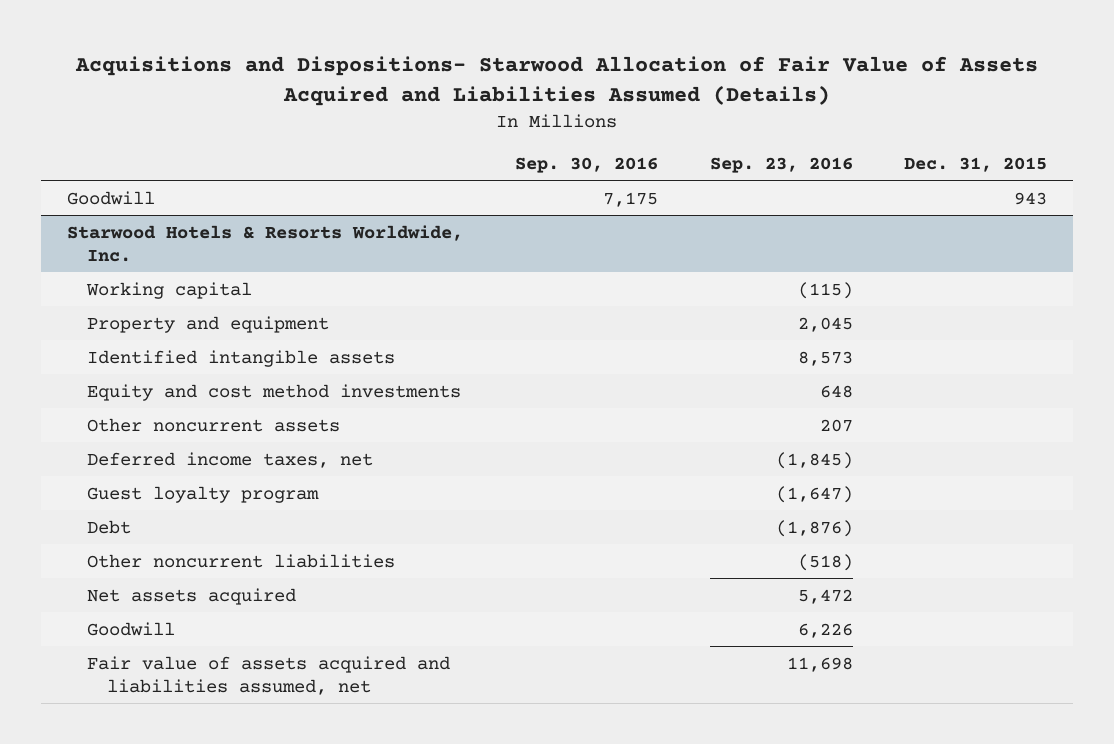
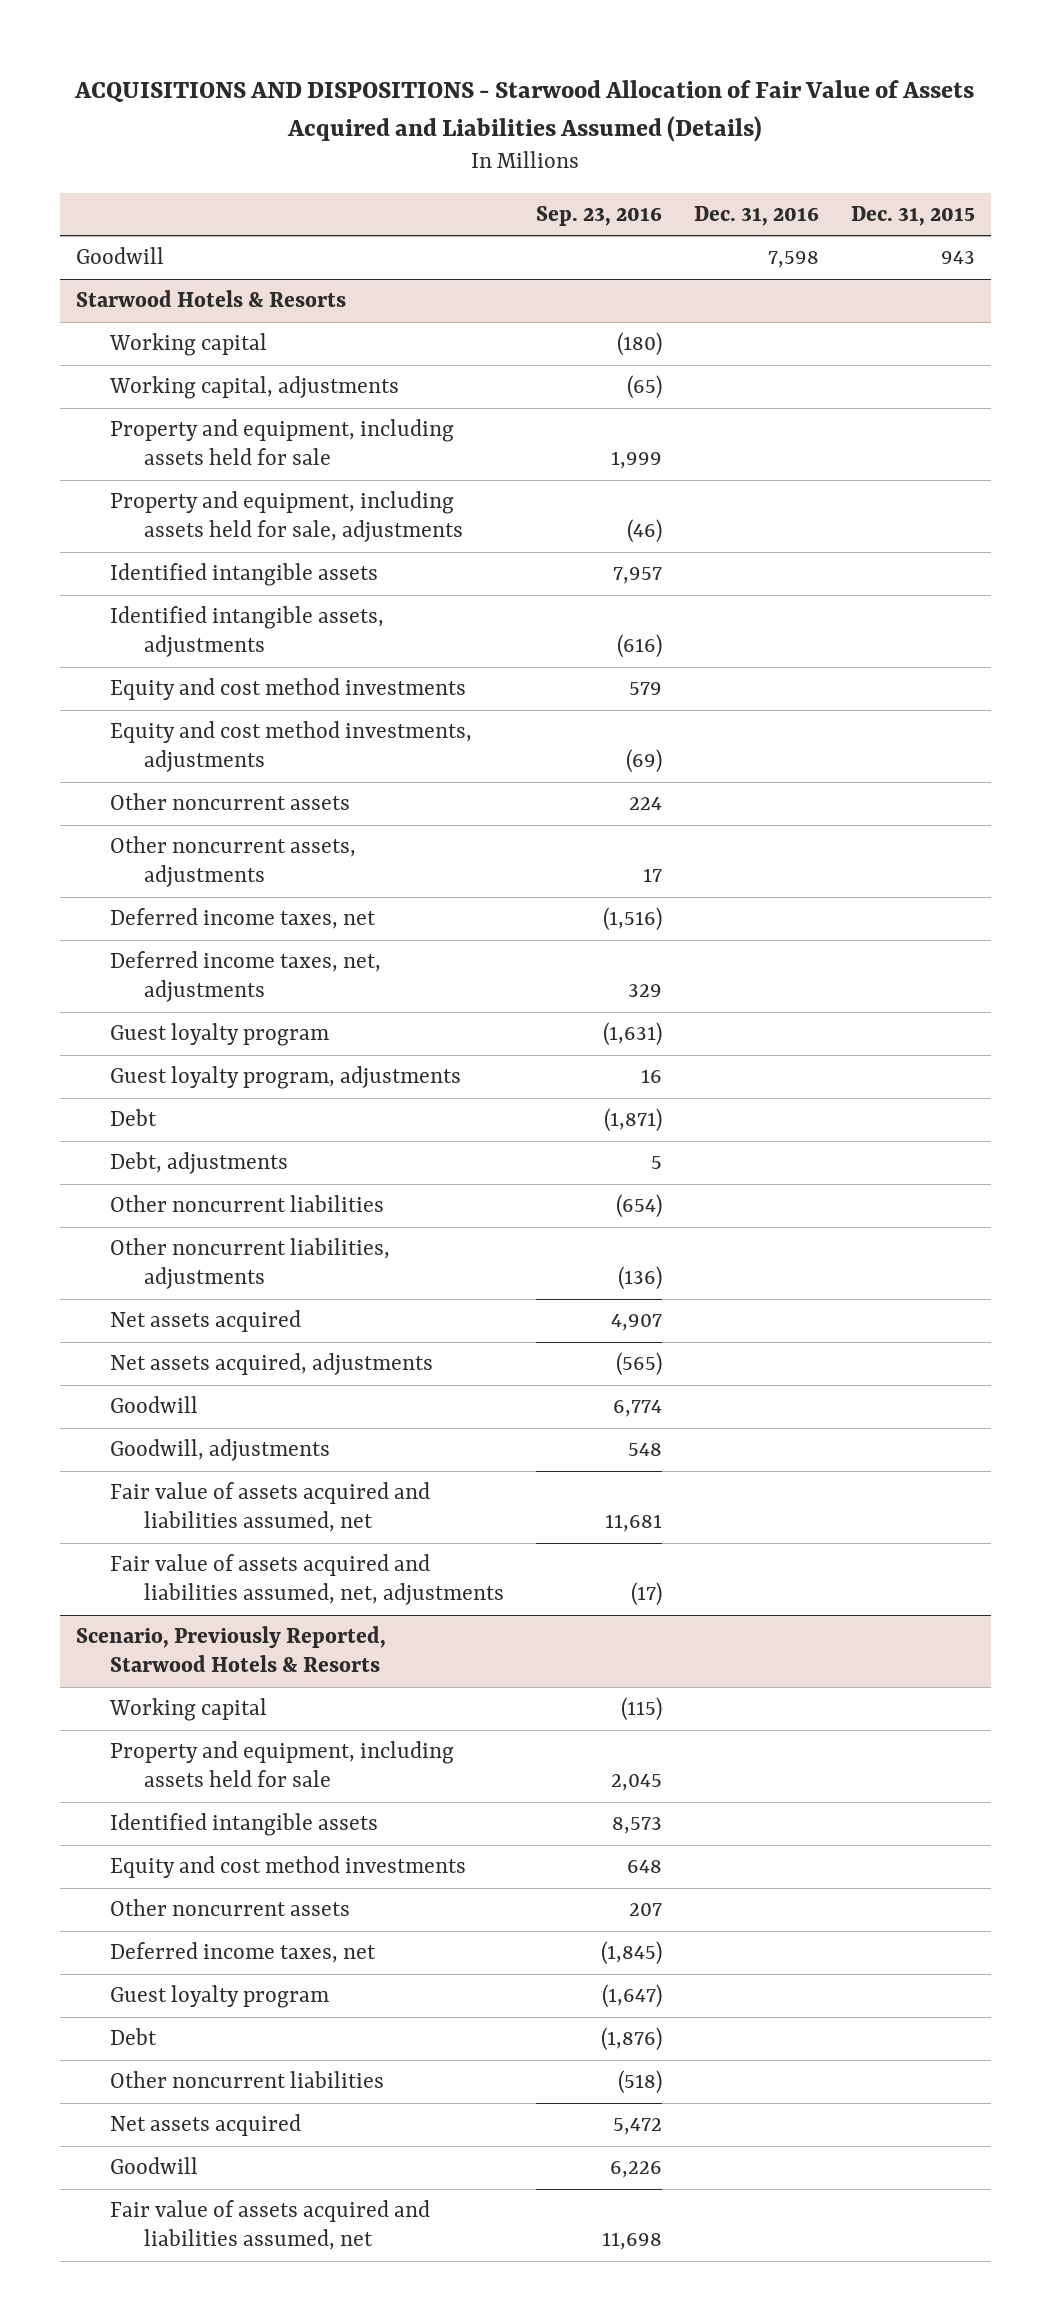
[75,56,1039,107] Acquisitions and Dispositions- Starwood Allocation of Fair Value of Assets Acquired and Liabilities Assumed (Details) -> [74,79,975,142] ACQUISITIONS AND DISPOSITIONS - Starwood Allocation of Fair Value of Assets Acquired and Liabilities Assumed (Details)
[514,156,658,173] Sep. 30, 2016 -> none
none -> [693,206,819,227] Dec. 31, 2016
[67,224,464,262] Starwood Hotels & Resorts Worldwide, Inc. -> [75,290,346,308] Starwood Hotels & Resorts
none -> [108,333,267,357] Working capital
none -> [108,376,399,400] Working capital, adjustments
none -> [109,419,454,466] Property and equipment, including assets held for sale
none -> [109,491,463,543] Property and equipment, including assets held for sale, adjustments
none -> [109,563,378,587] Identified intangible assets
none -> [109,606,384,658] Identified intangible assets, adjustments
none -> [109,678,466,701] Equity and cost method investments
none -> [109,721,472,773] Equity and cost method investments, adjustments
none -> [109,793,350,811] Other noncurrent assets
none -> [109,836,356,888] Other noncurrent assets, adjustments
none -> [109,908,376,930] Deferred income taxes, net
none -> [109,951,381,1003] Deferred income taxes, net, adjustments
none -> [109,1023,329,1047] Guest loyalty program
none -> [109,1066,461,1090] Guest loyalty program, adjustments
none -> [109,1109,157,1127] Debt
none -> [109,1152,288,1175] Debt, adjustments
none -> [109,1195,384,1213] Other noncurrent liabilities
none -> [109,1238,390,1290] Other noncurrent liabilities, adjustments
none -> [109,1310,301,1333] Net assets acquired
none -> [109,1353,433,1376] Net assets acquired, adjustments
none -> [109,1396,198,1414] Goodwill
none -> [109,1439,330,1462] Goodwill, adjustments
none -> [109,1482,430,1533] Fair value of assets acquired and liabilities assumed, net
none -> [109,1554,504,1606] Fair value of assets acquired and liabilities assumed, net, adjustments
none -> [75,1626,386,1673] Scenario, Previously Reported, Starwood Hotels & Resorts
[87,315,330,333] Property and equipment -> [109,1741,454,1788] Property and equipment, including assets held for sale

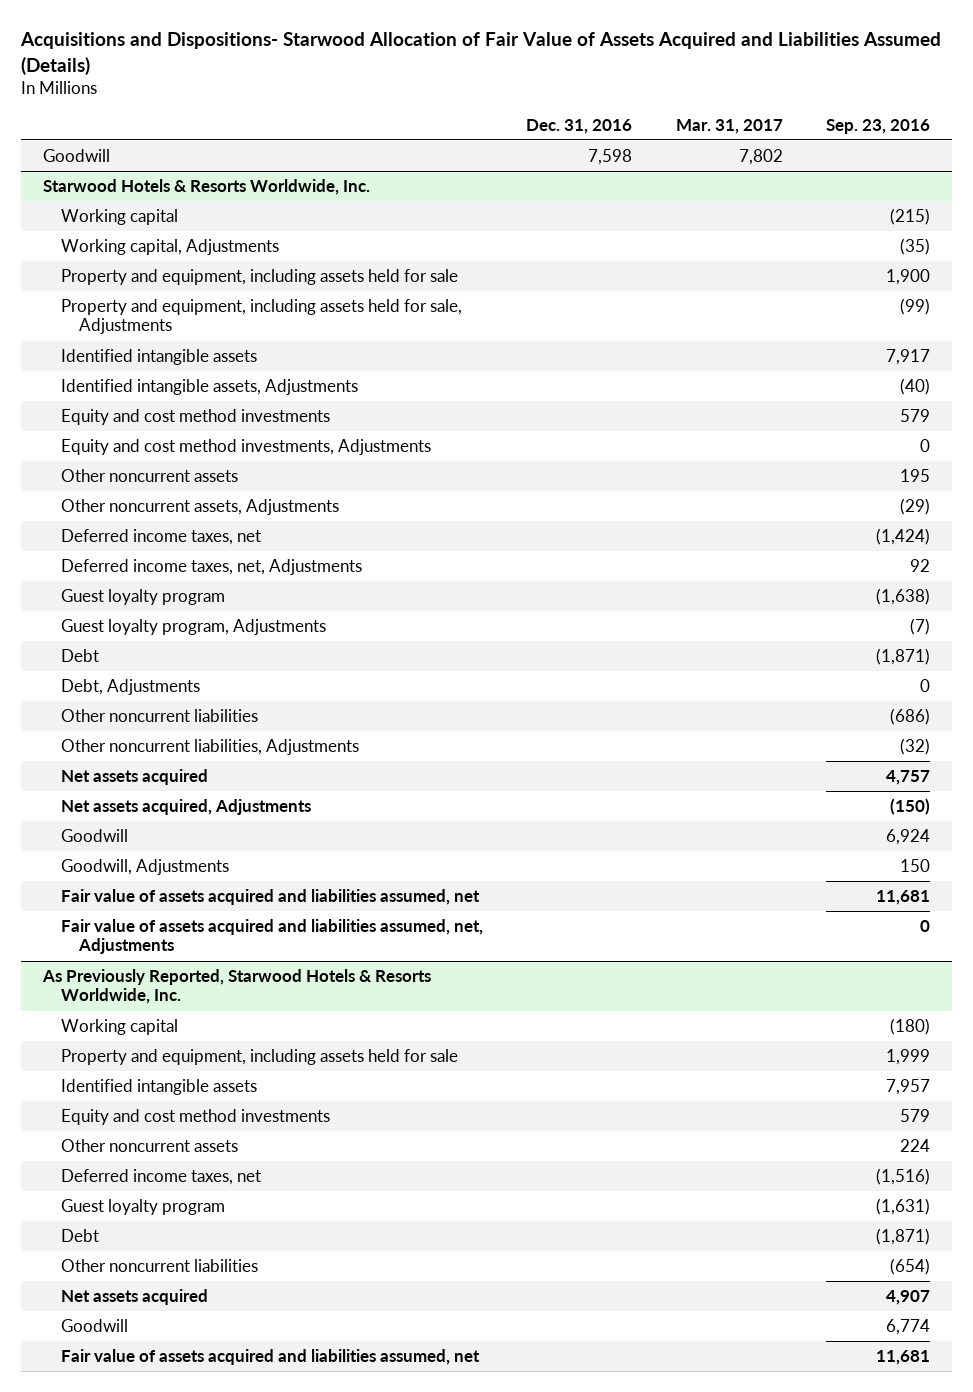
[74,79,975,142] ACQUISITIONS AND DISPOSITIONS - Starwood Allocation of Fair Value of Assets Acquired and Liabilities Assumed (Details) -> [20,32,942,75] Acquisitions and Dispositions- Starwood Allocation of Fair Value of Assets Acquired and Liabilities Assumed (Details)
[850,206,975,227] Dec. 31, 2015 -> none
none -> [675,118,783,134] Mar. 31, 2017
[75,290,346,308] Starwood Hotels & Resorts -> [42,178,370,195] Starwood Hotels & Resorts Worldwide, Inc.
none -> [60,208,178,225] Working capital
none -> [60,238,279,255] Working capital, Adjustments
none -> [60,268,458,285] Property and equipment, including assets held for sale
none -> [60,298,462,335] Property and equipment, including assets held for sale, Adjustments
none -> [60,348,257,365] Identified intangible assets
none -> [60,378,358,395] Identified intangible assets, Adjustments
none -> [60,408,330,425] Equity and cost method investments
none -> [60,438,431,455] Equity and cost method investments, Adjustments
none -> [60,468,238,482] Other noncurrent assets
none -> [60,498,339,515] Other noncurrent assets, Adjustments
none -> [60,528,261,545] Deferred income taxes, net
none -> [60,558,362,575] Deferred income taxes, net, Adjustments
none -> [60,588,225,605] Guest loyalty program
none -> [60,618,326,635] Guest loyalty program, Adjustments
none -> [60,648,99,662] Debt
none -> [60,678,200,695] Debt, Adjustments
none -> [60,708,258,722] Other noncurrent liabilities
none -> [60,738,359,755] Other noncurrent liabilities, Adjustments
none -> [60,768,208,785] Net assets acquired
none -> [60,798,311,815] Net assets acquired, Adjustments
none -> [60,828,128,842] Goodwill
none -> [60,858,229,875] Goodwill, Adjustments
none -> [60,888,480,905] Fair value of assets acquired and liabilities assumed, net
none -> [60,918,483,955] Fair value of assets acquired and liabilities assumed, net, Adjustments
none -> [41,968,431,1005] As Previously Reported, Starwood Hotels & Resorts Worldwide, Inc.
[108,376,399,400] Working capital, adjustments -> none
[109,491,463,543] Property and equipment, including assets held for sale, adjustments -> none
[109,606,384,658] Identified intangible assets, adjustments -> none
[109,721,472,773] Equity and cost method investments, adjustments -> none
[109,836,356,888] Other noncurrent assets, adjustments -> none
[109,951,381,1003] Deferred income taxes, net, adjustments -> none
[109,1066,461,1090] Guest loyalty program, adjustments -> none
[109,1152,288,1175] Debt, adjustments -> none
[109,1238,390,1290] Other noncurrent liabilities, adjustments -> none
[109,1353,433,1376] Net assets acquired, adjustments -> none
[109,1439,330,1462] Goodwill, adjustments -> none
[109,1554,504,1606] Fair value of assets acquired and liabilities assumed, net, adjustments -> none
[75,1626,386,1673] Scenario, Previously Reported, Starwood Hotels & Resorts -> none
[108,1698,267,1722] Working capital -> none
[109,1741,454,1788] Property and equipment, including assets held for sale -> none
[109,1813,378,1837] Identified intangible assets -> none
[109,1856,466,1879] Equity and cost method investments -> none
[109,1899,350,1917] Other noncurrent assets -> none
[109,1942,376,1964] Deferred income taxes, net -> none
[109,1985,329,2009] Guest loyalty program -> none
[109,2028,157,2046] Debt -> none
[109,2071,384,2089] Other noncurrent liabilities -> none
[109,2114,301,2137] Net assets acquired -> none
[109,2157,198,2175] Goodwill -> none
[109,2200,430,2251] Fair value of assets acquired and liabilities assumed, net -> none

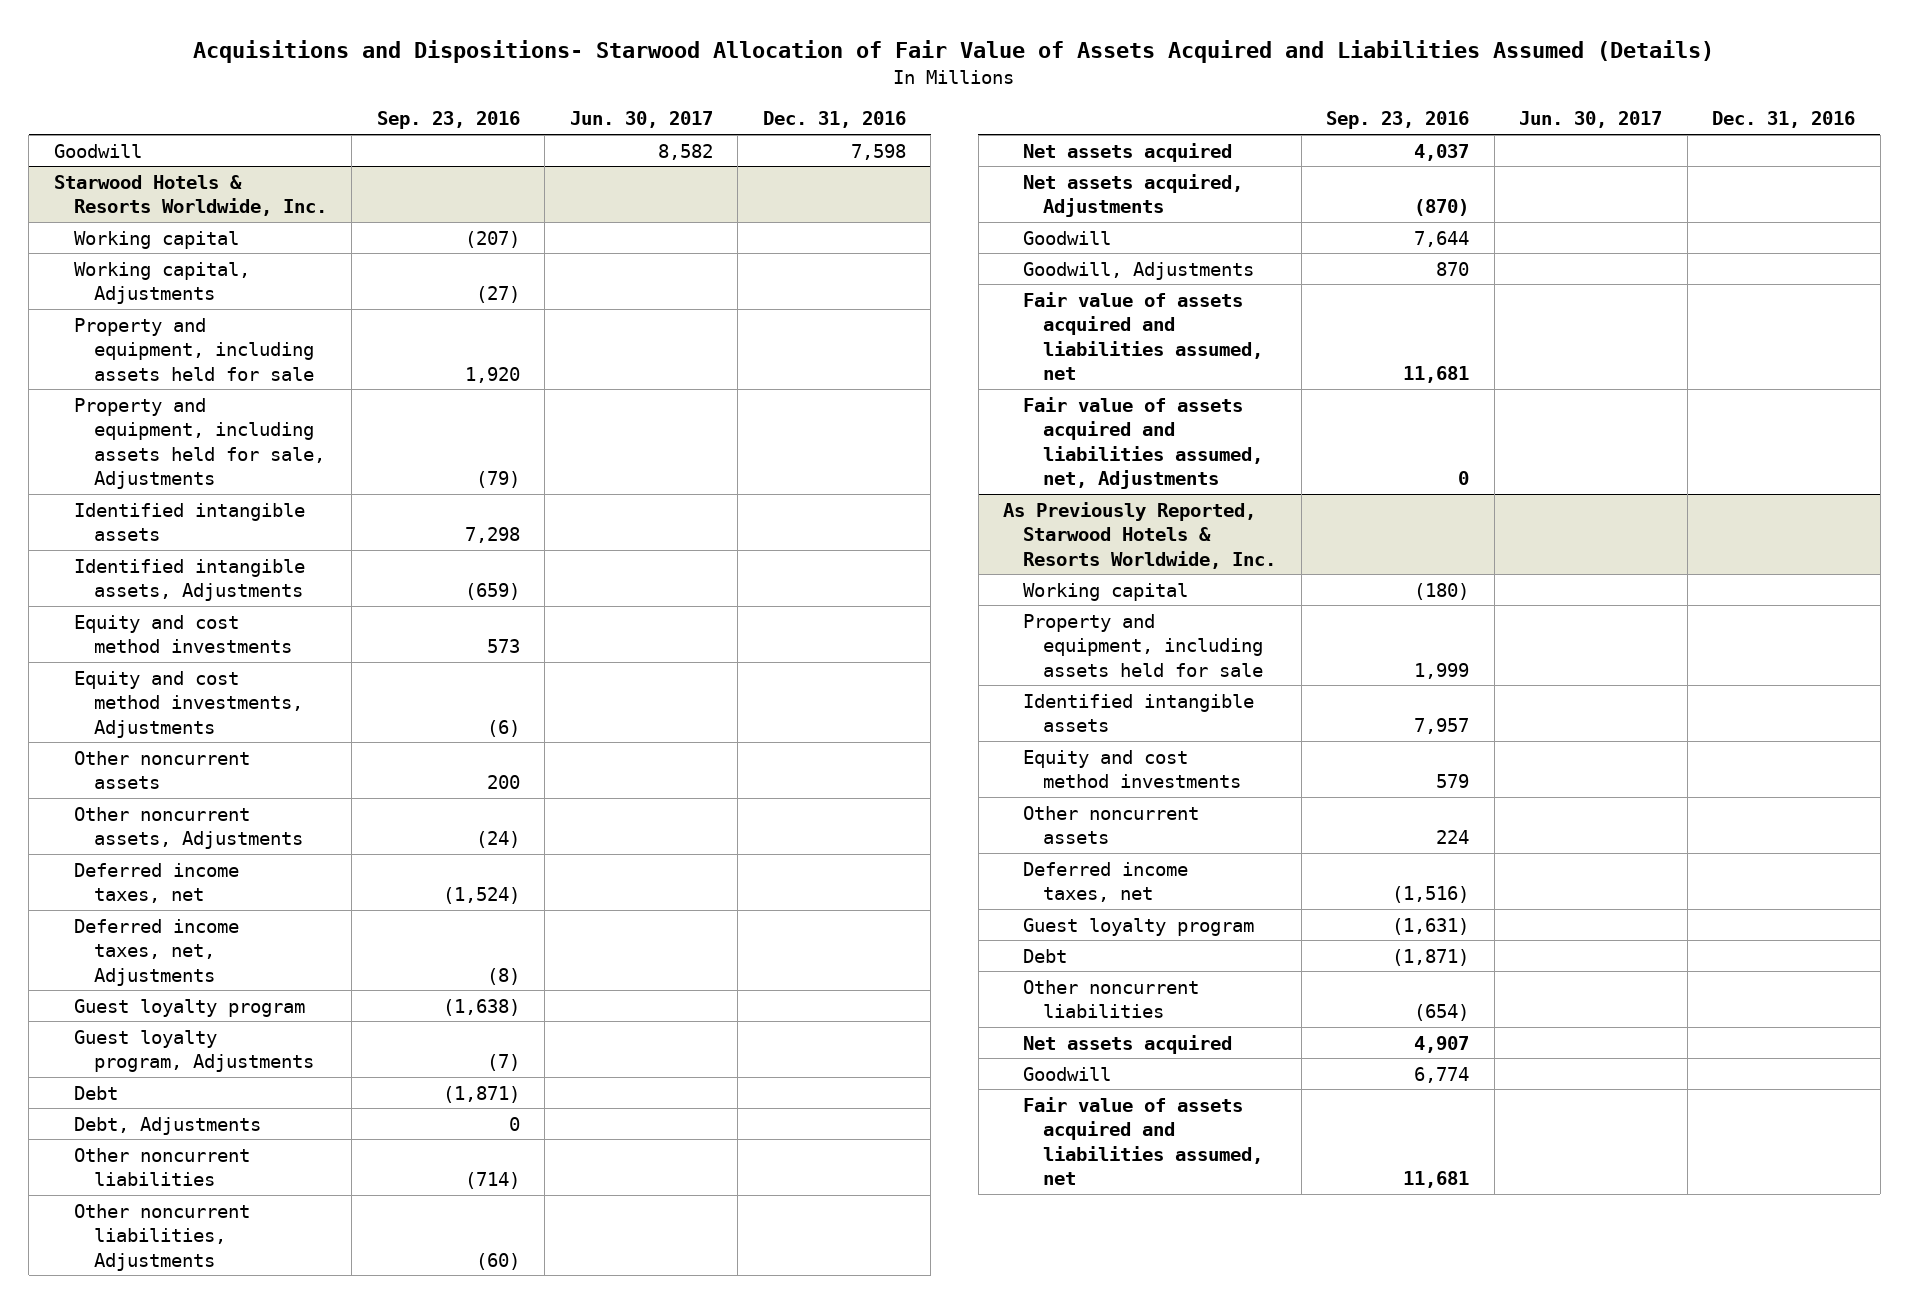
[675,118,783,134] Mar. 31, 2017 -> none
none -> [569,111,713,129] Jun. 30, 2017
[890,207,931,225] (215) -> [464,230,520,248] (207)
[900,237,931,255] (35) -> [475,286,520,304] (27)
[886,268,931,285] 1,900 -> [464,366,520,383] 1,920
[900,297,931,315] (99) -> [475,471,520,489] (79)
[886,348,931,365] 7,917 -> [464,527,520,544] 7,298
[900,377,931,395] (40) -> [464,583,520,601] (659)
[900,408,931,422] 579 -> [486,639,520,654] 573
[920,438,931,452] 0 -> [486,719,520,737] (6)
[900,468,931,482] 195 -> [486,775,520,790] 200
[900,497,931,515] (29) -> [475,831,520,849] (24)
[876,527,931,545] (1,424) -> [442,887,520,905] (1,524)
[910,558,931,572] 92 -> [486,967,520,985] (8)
[890,707,931,725] (686) -> [464,1172,520,1190] (714)
[900,737,931,755] (32) -> [475,1252,520,1270] (60)
[886,769,931,785] 4,757 -> [1414,143,1470,161] 4,037
[890,797,931,815] (150) -> [1414,199,1470,217] (870)
[886,828,931,845] 6,924 -> [1414,230,1470,247] 7,644
[900,858,931,872] 150 -> [1436,261,1470,276] 870

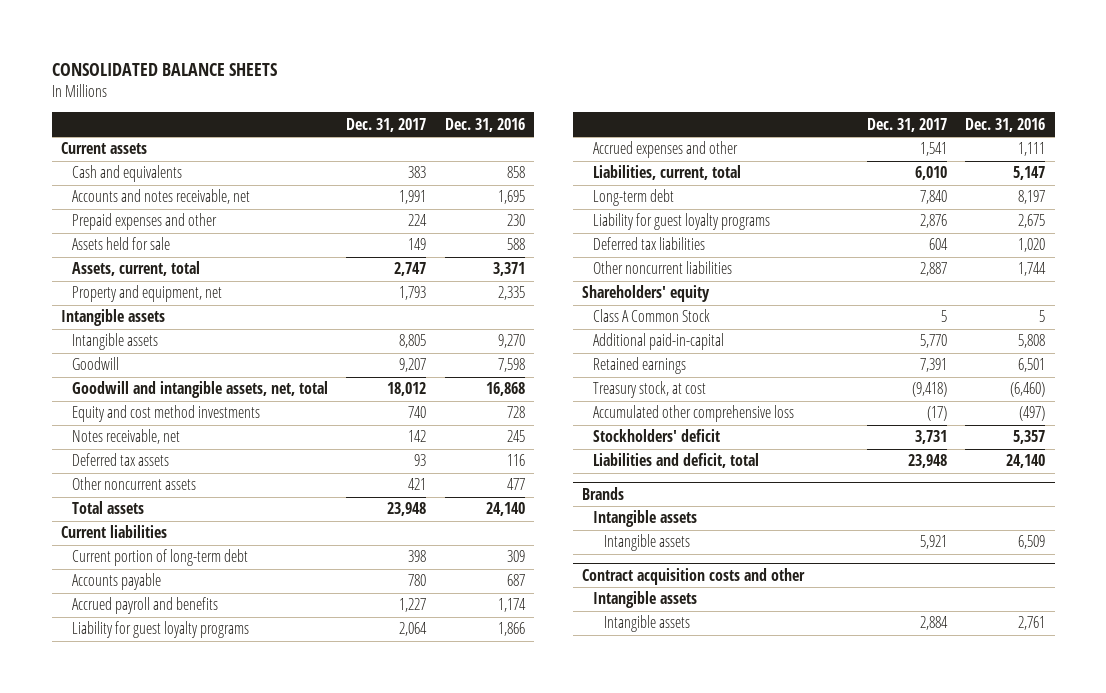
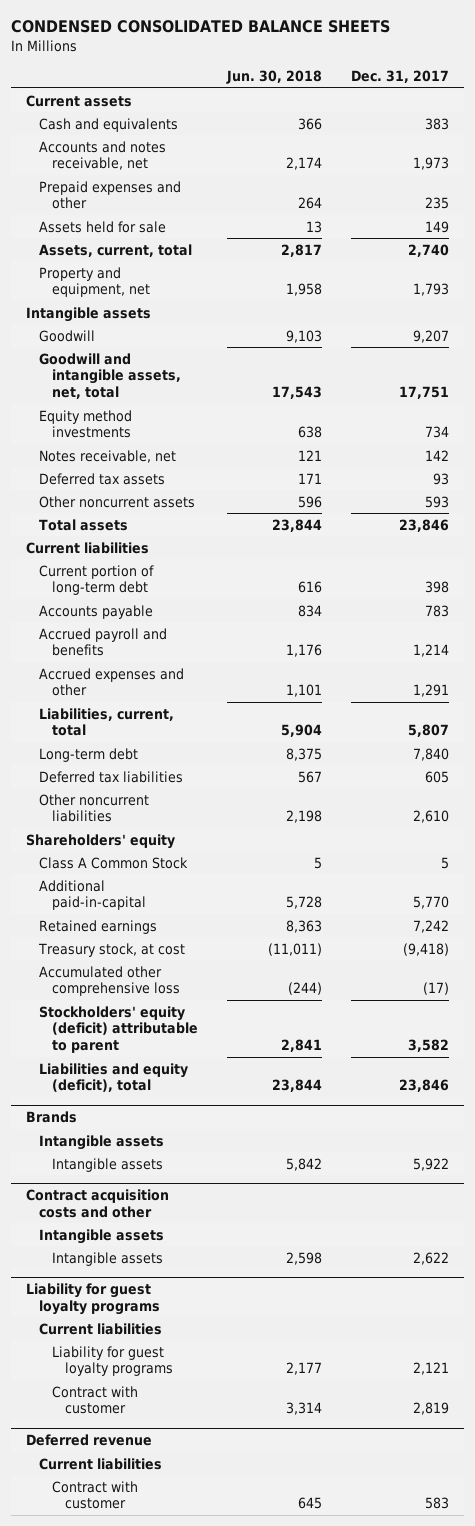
[51,63,277,77] CONSOLIDATED BALANCE SHEETS -> [11,20,391,34] CONDENSED CONSOLIDATED BALANCE SHEETS
[444,117,525,132] Dec. 31, 2016 -> none
none -> [226,69,323,84] Jun. 30, 2018
[399,190,427,205] 1,991 -> [413,157,450,171] 1,973
[408,214,428,227] 224 -> [425,197,450,210] 235
[394,262,427,277] 2,747 -> [408,243,450,257] 2,740
[72,333,159,351] Intangible assets -> none
[387,382,427,397] 18,012 -> [399,386,450,400] 17,751
[72,405,261,423] Equity and cost method investments -> [38,409,132,439] Equity method investments
[408,406,427,419] 740 -> [425,426,450,439] 734
[408,478,427,491] 421 -> [425,495,450,508] 593
[387,502,427,517] 23,948 -> [399,518,450,532] 23,846
[72,621,250,639] Liability for guest loyalty programs -> none
[408,574,427,587] 780 -> [425,604,450,617] 783
[399,598,427,613] 1,227 -> [413,644,450,658] 1,214
[920,142,948,157] 1,541 -> [413,684,450,698] 1,291
[915,166,948,181] 6,010 -> [408,724,450,738] 5,807
[592,213,770,231] Liability for guest loyalty programs -> none
[929,238,949,251] 604 -> [425,770,450,783] 605
[920,262,948,277] 2,887 -> [413,810,450,824] 2,610
[920,358,948,373] 7,391 -> [413,919,450,933] 7,242
[592,429,720,443] Stockholders' deficit -> none
none -> [38,1005,199,1054] Stockholders' equity (deficit) attributable to parent
[592,453,759,469] Liabilities and deficit, total -> [38,1062,188,1093] Liabilities and equity (deficit), total
[908,454,948,469] 23,948 -> [399,1079,450,1093] 23,846
[920,535,948,550] 5,921 -> [413,1157,450,1171] 5,922
[920,616,949,631] 2,884 -> [413,1251,450,1265] 2,622
none -> [25,1282,160,1315] Liability for guest loyalty programs
none -> [38,1322,162,1335] Current liabilities
none -> [52,1345,174,1377] Liability for guest loyalty programs
none -> [52,1385,139,1415] Contract with customer
none -> [25,1433,152,1446] Deferred revenue
none -> [38,1457,162,1470] Current liabilities
none -> [52,1480,139,1510] Contract with customer

